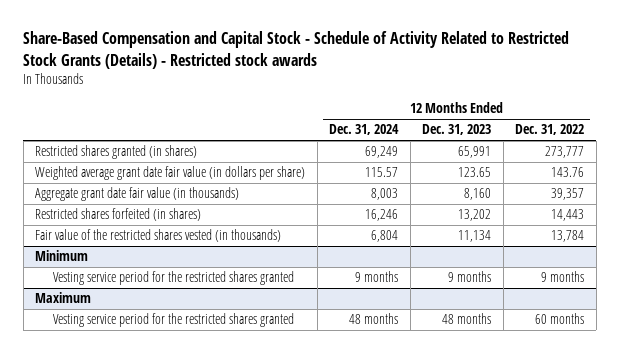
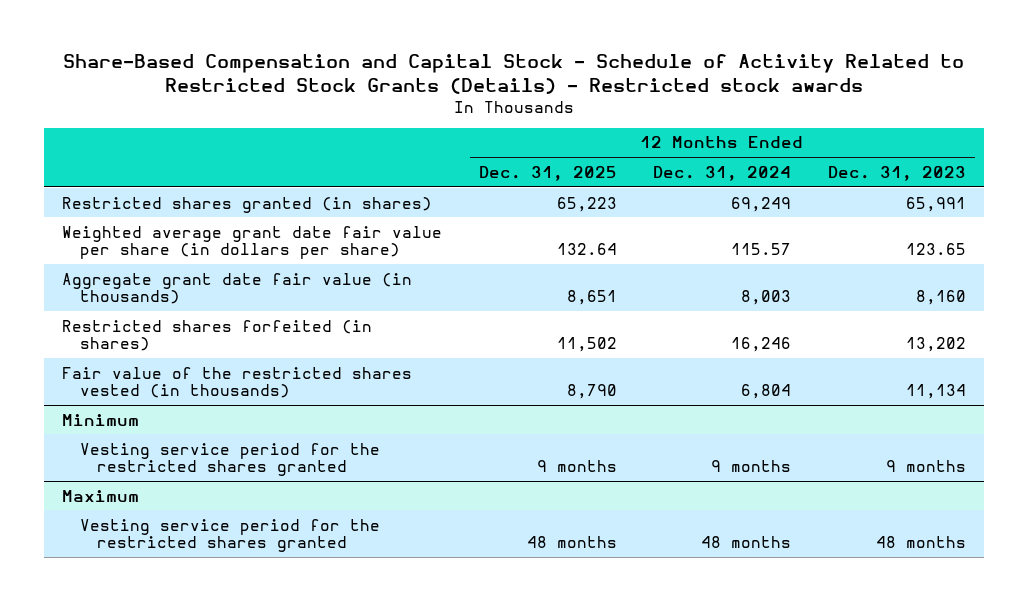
[515,124,585,136] Dec. 31, 2022 -> none
none -> [478,165,617,181] Dec. 31, 2025
[35,166,306,181] Weighted average grant date fair value (in dollars per share) -> [62,225,443,260] Weighted average grant date fair value per share (in dollars per share)

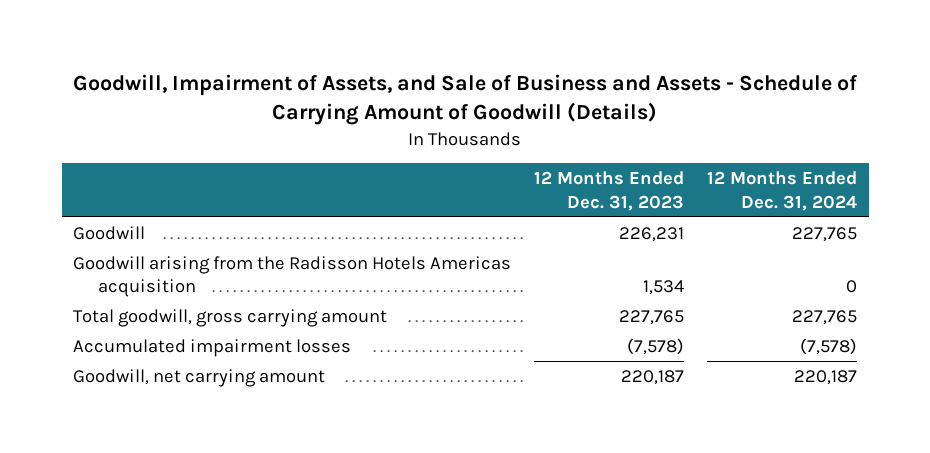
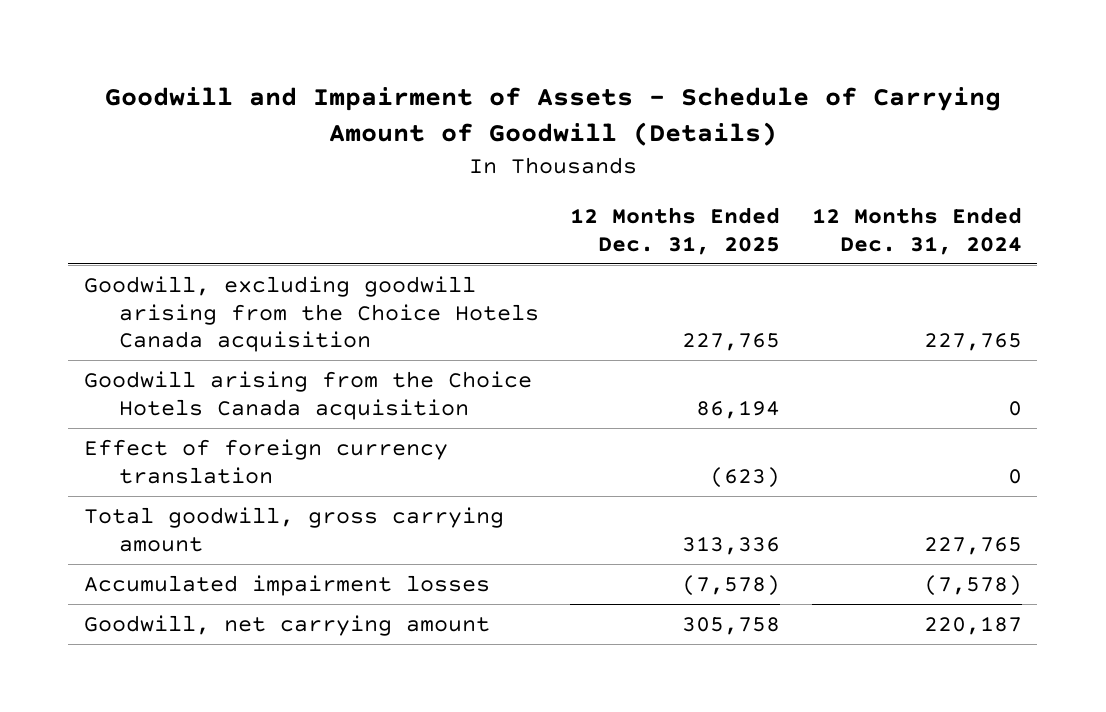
[73,74,858,126] Goodwill, Impairment of Assets, and Sale of Business and Assets - Schedule of Carrying Amount of Goodwill (Details) -> [104,86,1001,147] Goodwill and Impairment of Assets - Schedule of Carrying Amount of Goodwill (Details)
[534,171,685,211] 12 Months Ended Dec. 31, 2023 -> none
none -> [570,207,781,255] 12 Months Ended Dec. 31, 2025
[73,225,146,240] Goodwill -> [83,275,539,353] Goodwill, excluding goodwill arising from the Choice Hotels Canada acquisition
[73,255,512,298] Goodwill arising from the Radisson Hotels Americas acquisition -> [83,370,532,420] Goodwill arising from the Choice Hotels Canada acquisition
none -> [83,438,448,484] Effect of foreign currency translation

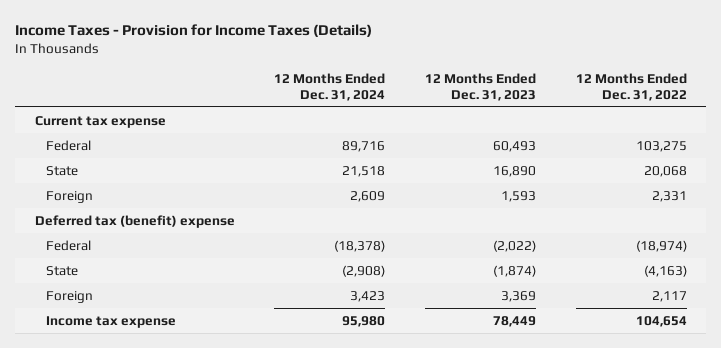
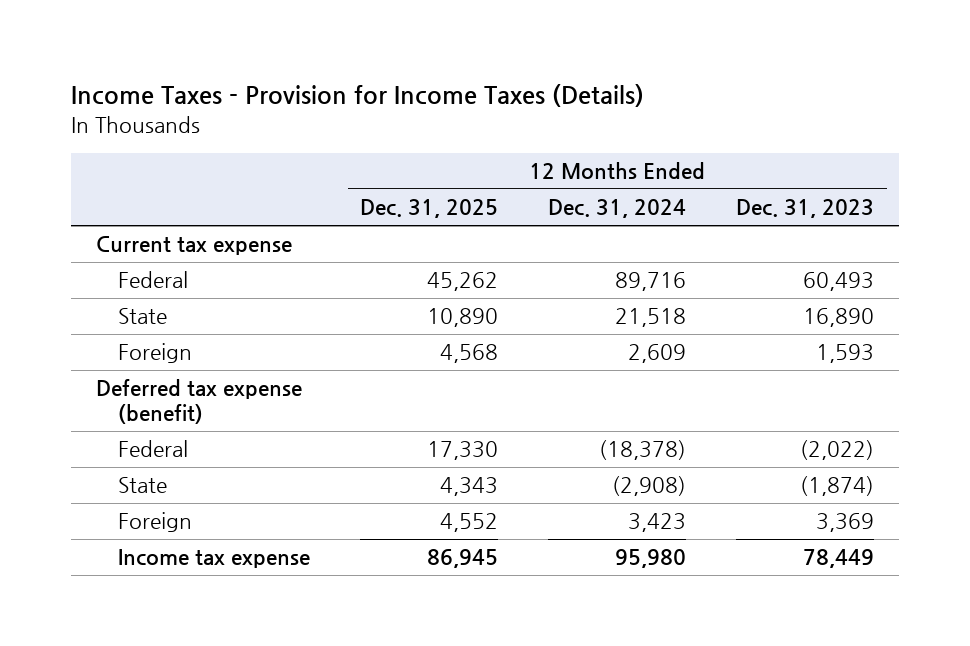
[575,73,687,101] 12 Months Ended Dec. 31, 2022 -> none
none -> [360,199,499,219] Dec. 31, 2025
[34,214,235,228] Deferred tax (benefit) expense -> [95,379,302,424] Deferred tax expense (benefit)

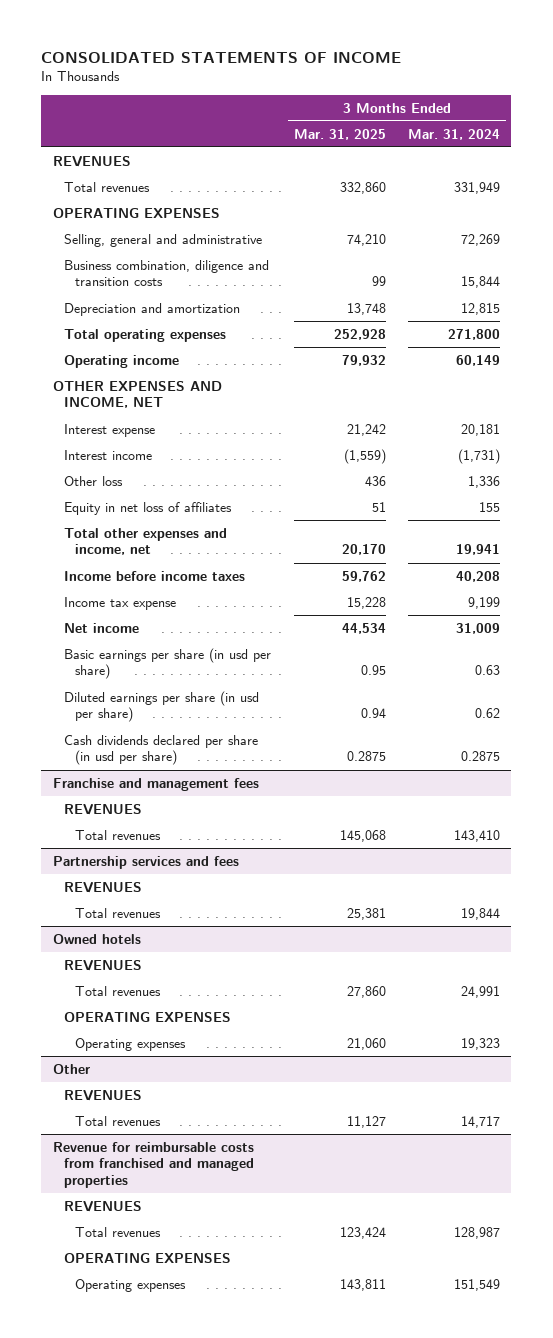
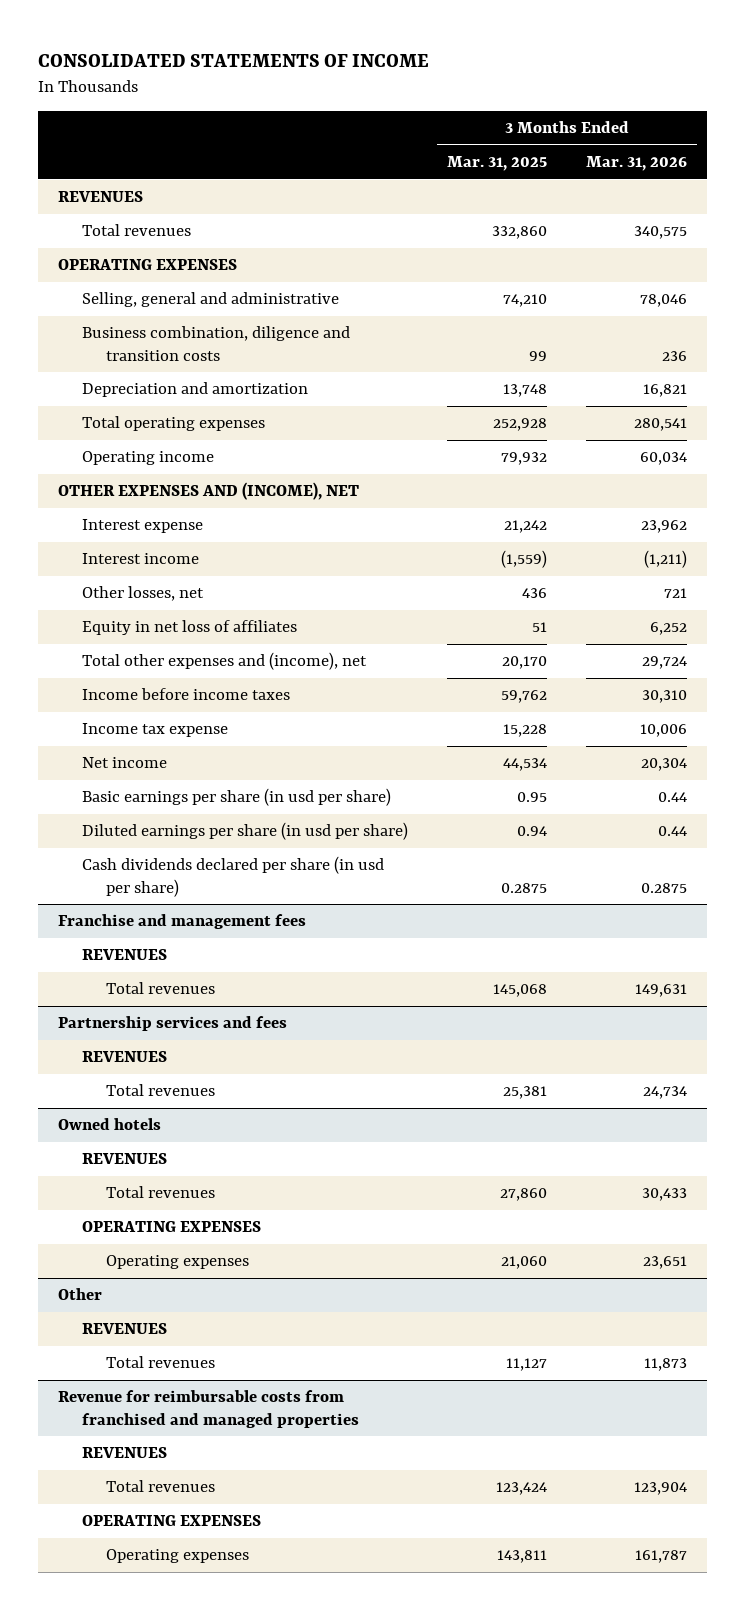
[408,128,501,140] Mar. 31, 2024 -> none
none -> [586,155,688,171] Mar. 31, 2026
[52,379,222,409] OTHER EXPENSES AND INCOME, NET -> [57,482,359,501] OTHER EXPENSES AND (INCOME), NET
[64,475,124,486] Other loss -> [81,586,204,602] Other losses, net
[64,527,228,556] Total other expenses and income, net -> [81,652,367,671] Total other expenses and (income), net

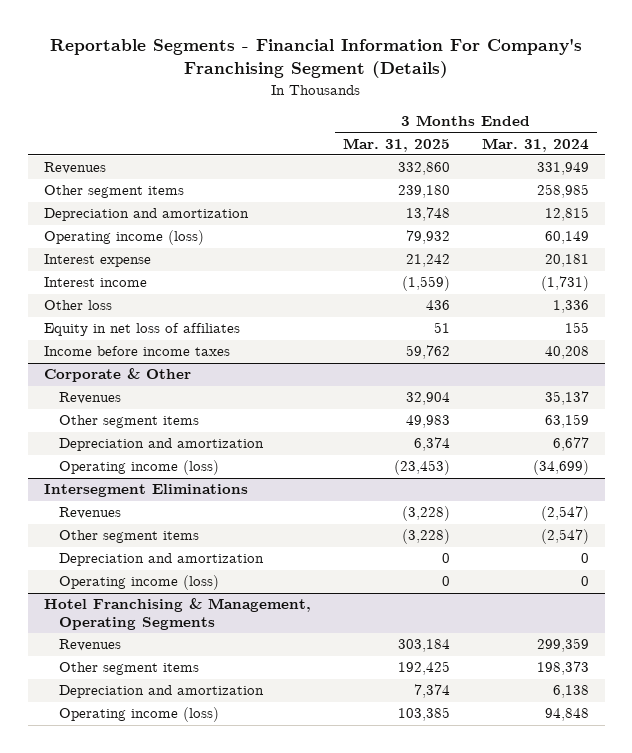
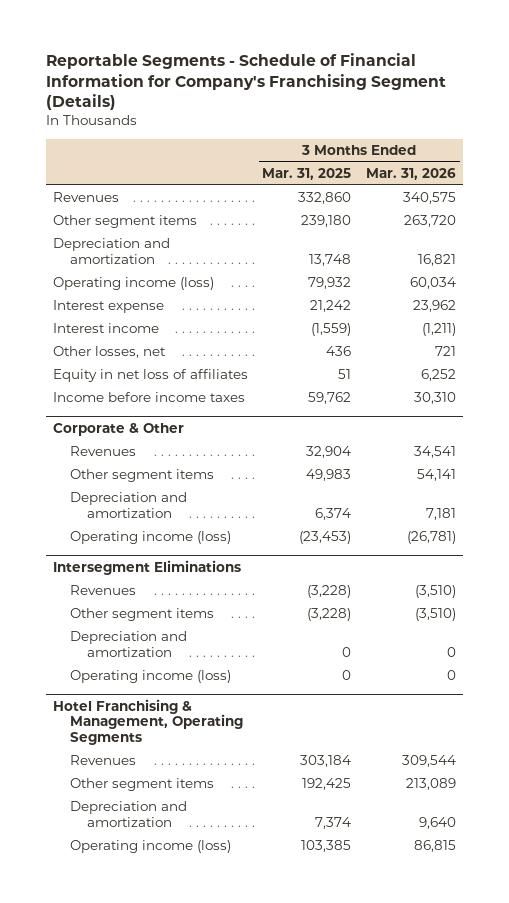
[50,38,583,79] Reportable Segments - Financial Information For Company's Franchising Segment (Details) -> [45,53,446,111] Reportable Segments - Schedule of Financial Information for Company's Franchising Segment (Details)
[481,137,589,152] Mar. 31, 2024 -> none
none -> [365,167,456,180] Mar. 31, 2026
[43,300,112,311] Other loss -> [52,346,166,359] Other losses, net

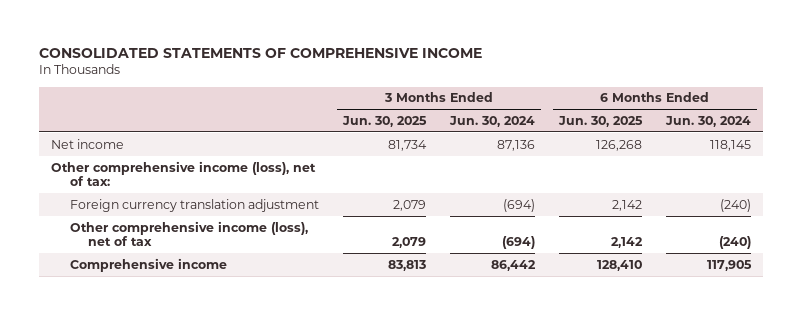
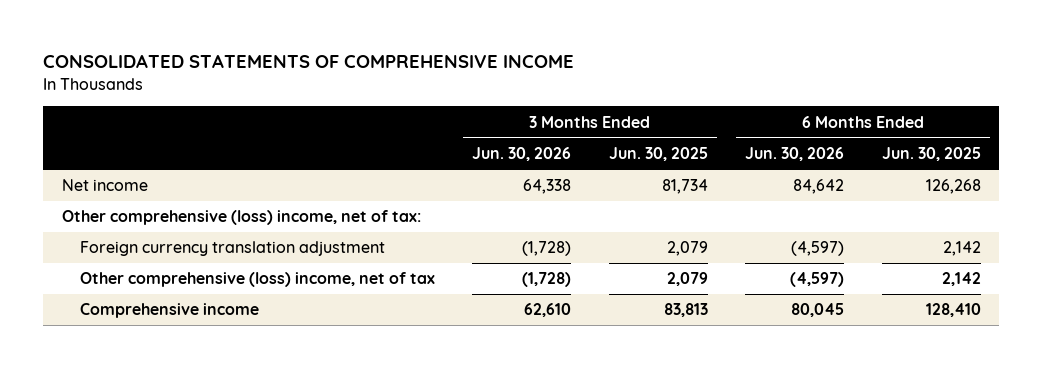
[448,115,535,127] Jun. 30, 2024 -> none
[665,115,752,127] Jun. 30, 2024 -> none
none -> [472,147,572,162] Jun. 30, 2026
none -> [745,147,845,162] Jun. 30, 2026
[50,160,316,187] Other comprehensive income (loss), net of tax: -> [61,210,421,226] Other comprehensive (loss) income, net of tax:
[69,220,308,247] Other comprehensive income (loss), net of tax -> [79,272,435,288] Other comprehensive (loss) income, net of tax

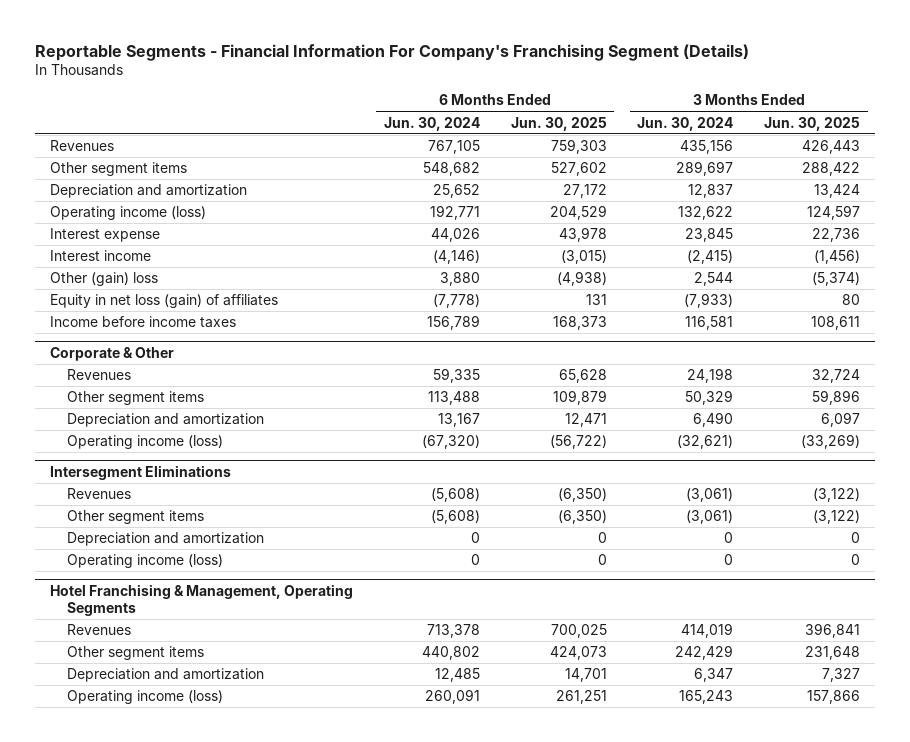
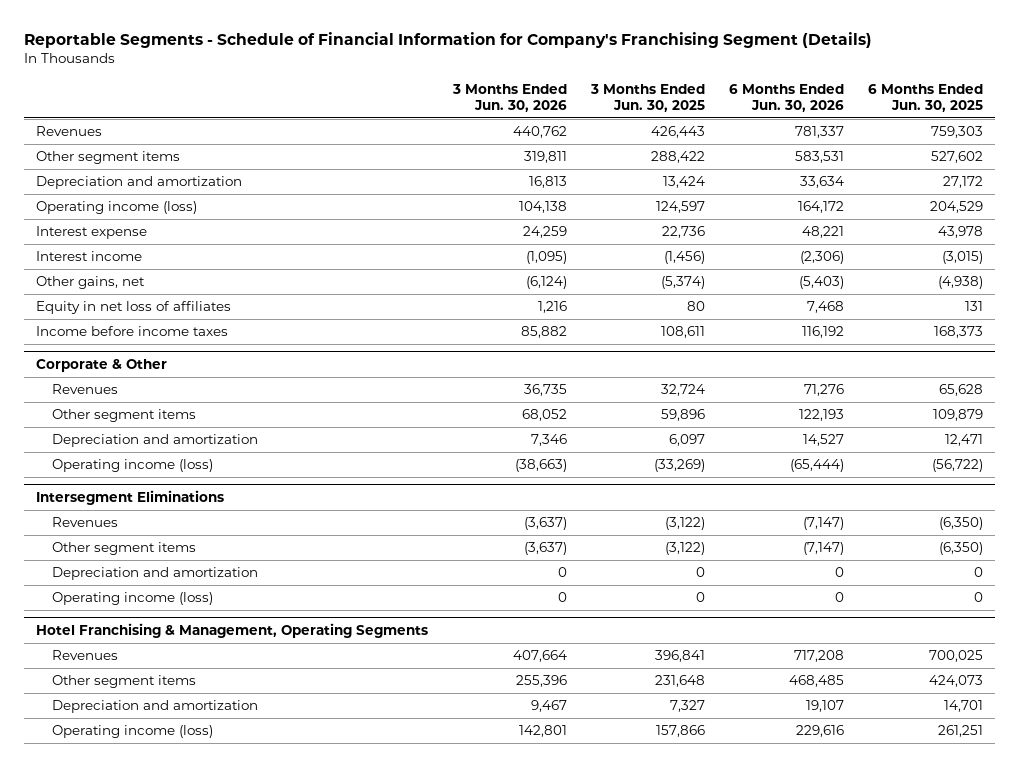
[35,43,750,61] Reportable Segments - Financial Information For Company's Franchising Segment (Details) -> [24,32,873,49] Reportable Segments - Schedule of Financial Information for Company's Franchising Segment (Details)
[383,116,480,131] Jun. 30, 2024 -> none
[637,116,734,131] Jun. 30, 2024 -> none
none -> [451,84,567,112] 3 Months Ended Jun. 30, 2026
none -> [729,84,845,112] 6 Months Ended Jun. 30, 2026
[50,272,159,287] Other (gain) loss -> [36,276,146,290] Other gains, net
[50,294,279,309] Equity in net loss (gain) of affiliates -> [36,301,232,315] Equity in net loss of affiliates

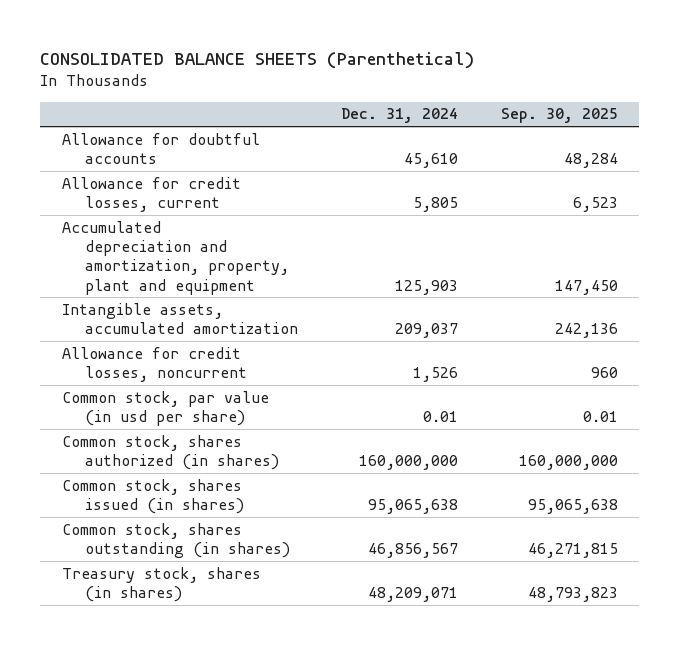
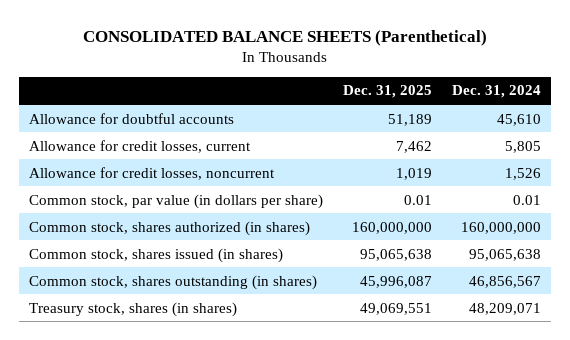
[500,108,618,124] Sep. 30, 2025 -> none
none -> [342,85,432,99] Dec. 31, 2025
[61,220,289,295] Accumulated depreciation and amortization, property, plant and equipment -> none
[61,302,298,334] Intangible assets, accumulated amortization -> none
[61,390,269,426] Common stock, par value (in usd per share) -> [28,193,323,209] Common stock, par value (in dollars per share)

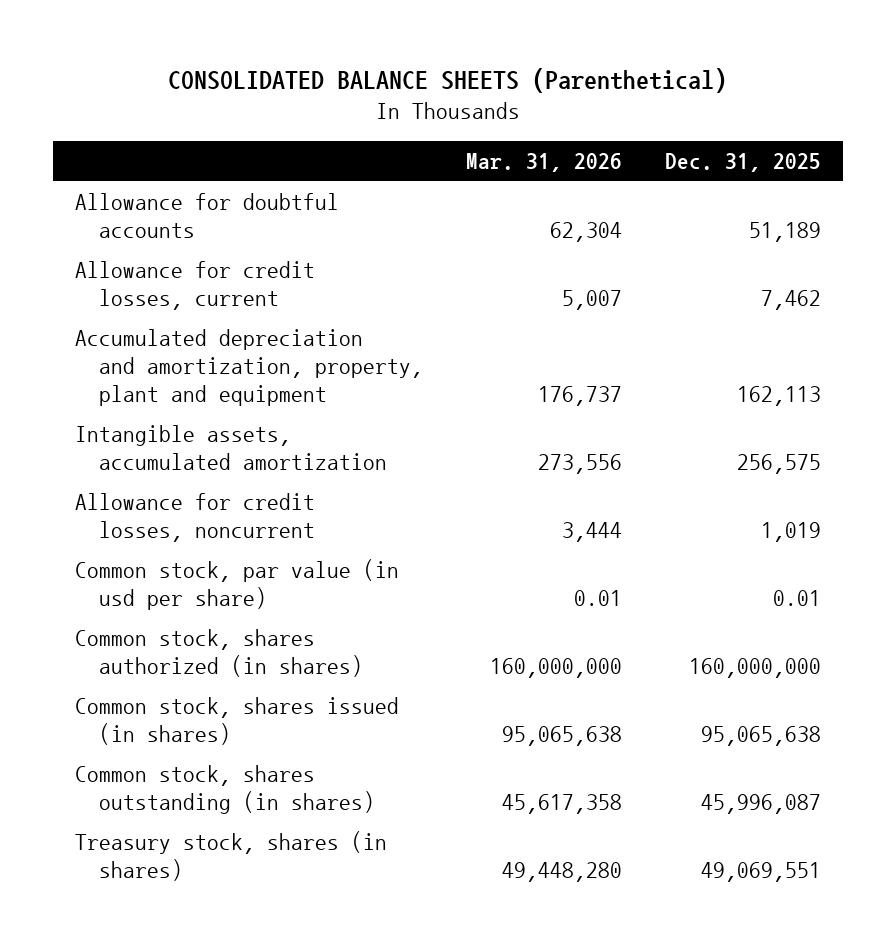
[451,85,541,99] Dec. 31, 2024 -> none
none -> [466,153,623,173] Mar. 31, 2026
none -> [74,329,423,407] Accumulated depreciation and amortization, property, plant and equipment
none -> [74,425,387,471] Intangible assets, accumulated amortization
[28,193,323,209] Common stock, par value (in dollars per share) -> [74,559,399,611] Common stock, par value (in usd per share)

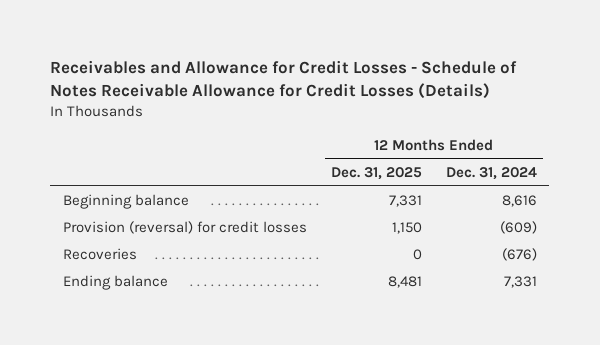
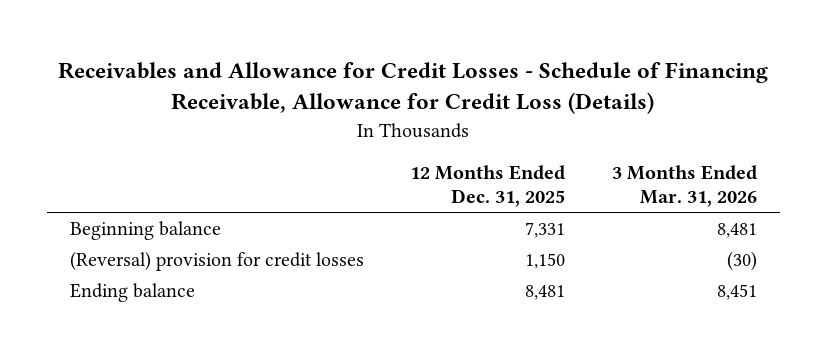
[50,60,518,100] Receivables and Allowance for Credit Losses - Schedule of Notes Receivable Allowance for Credit Losses (Details) -> [58,62,769,115] Receivables and Allowance for Credit Losses - Schedule of Financing Receivable, Allowance for Credit Loss (Details)
[446,166,538,180] Dec. 31, 2024 -> none
none -> [611,164,757,208] 3 Months Ended Mar. 31, 2026
[62,248,137,261] Recoveries -> none
[62,221,307,235] Provision (reversal) for credit losses -> [69,250,364,271] (Reversal) provision for credit losses

